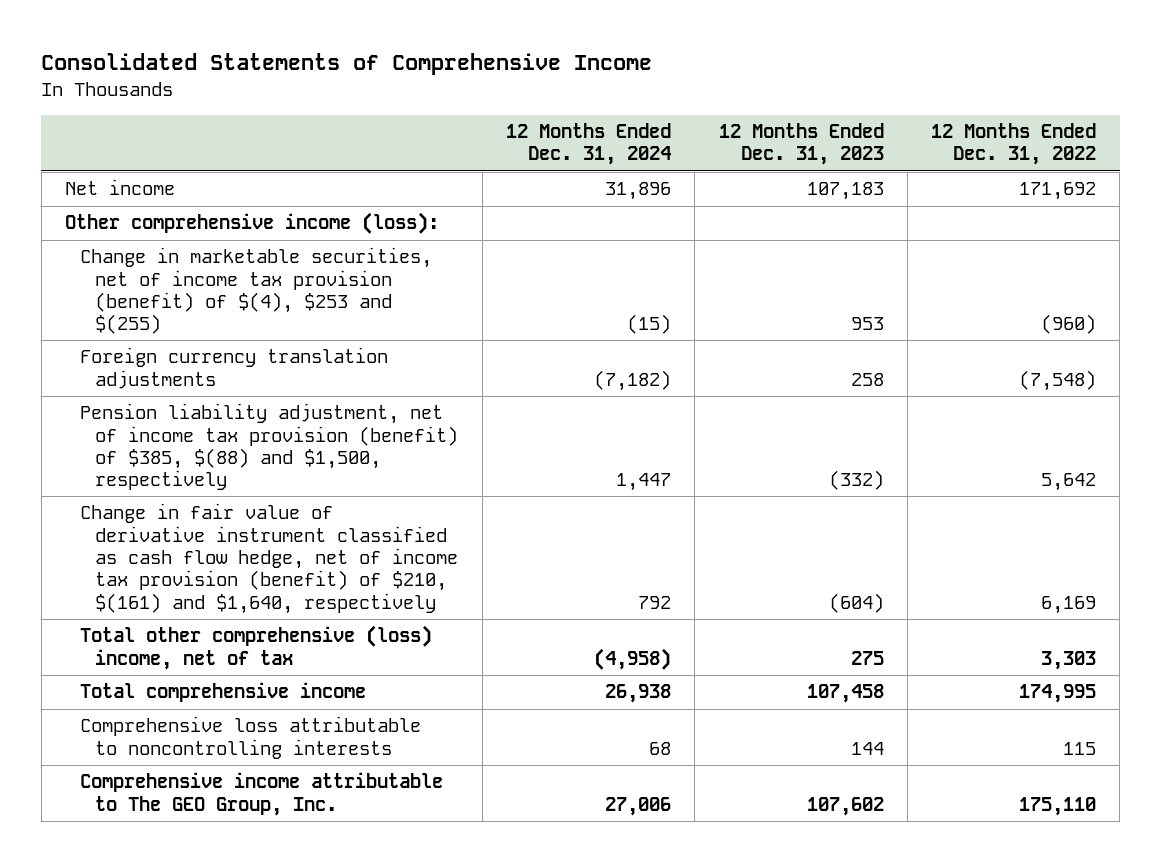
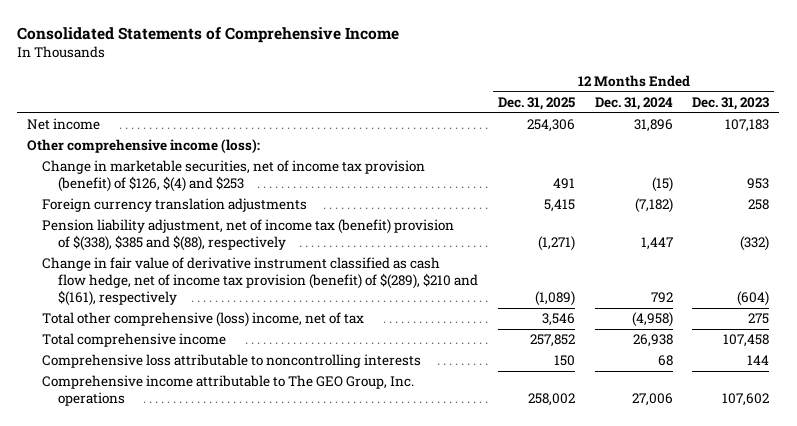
[931,123,1097,166] 12 Months Ended Dec. 31, 2022 -> none
none -> [497,97,575,111] Dec. 31, 2025
[80,247,433,335] Change in marketable securities, net of income tax provision (benefit) of $(4), $253 and $(255) -> [42,160,426,193] Change in marketable securities, net of income tax provision (benefit) of $126, $(4) and $253
[80,403,459,491] Pension liability adjustment, net of income tax provision (benefit) of $385, $(88) and $1,500, respectively -> [42,219,455,252] Pension liability adjustment, net of income tax (benefit) provision of $(338), $385 and $(88), respectively
[80,503,459,614] Change in fair value of derivative instrument classified as cash flow hedge, net of income tax provision (benefit) of $210, $(161) and $1,640, respectively -> [42,257,478,306] Change in fair value of derivative instrument classified as cash flow hedge, net of income tax provision (benefit) of $(289), $210 and $(161), respectively
[80,772,444,816] Comprehensive income attributable to The GEO Group, Inc. -> [42,375,415,407] Comprehensive income attributable to The GEO Group, Inc. operations

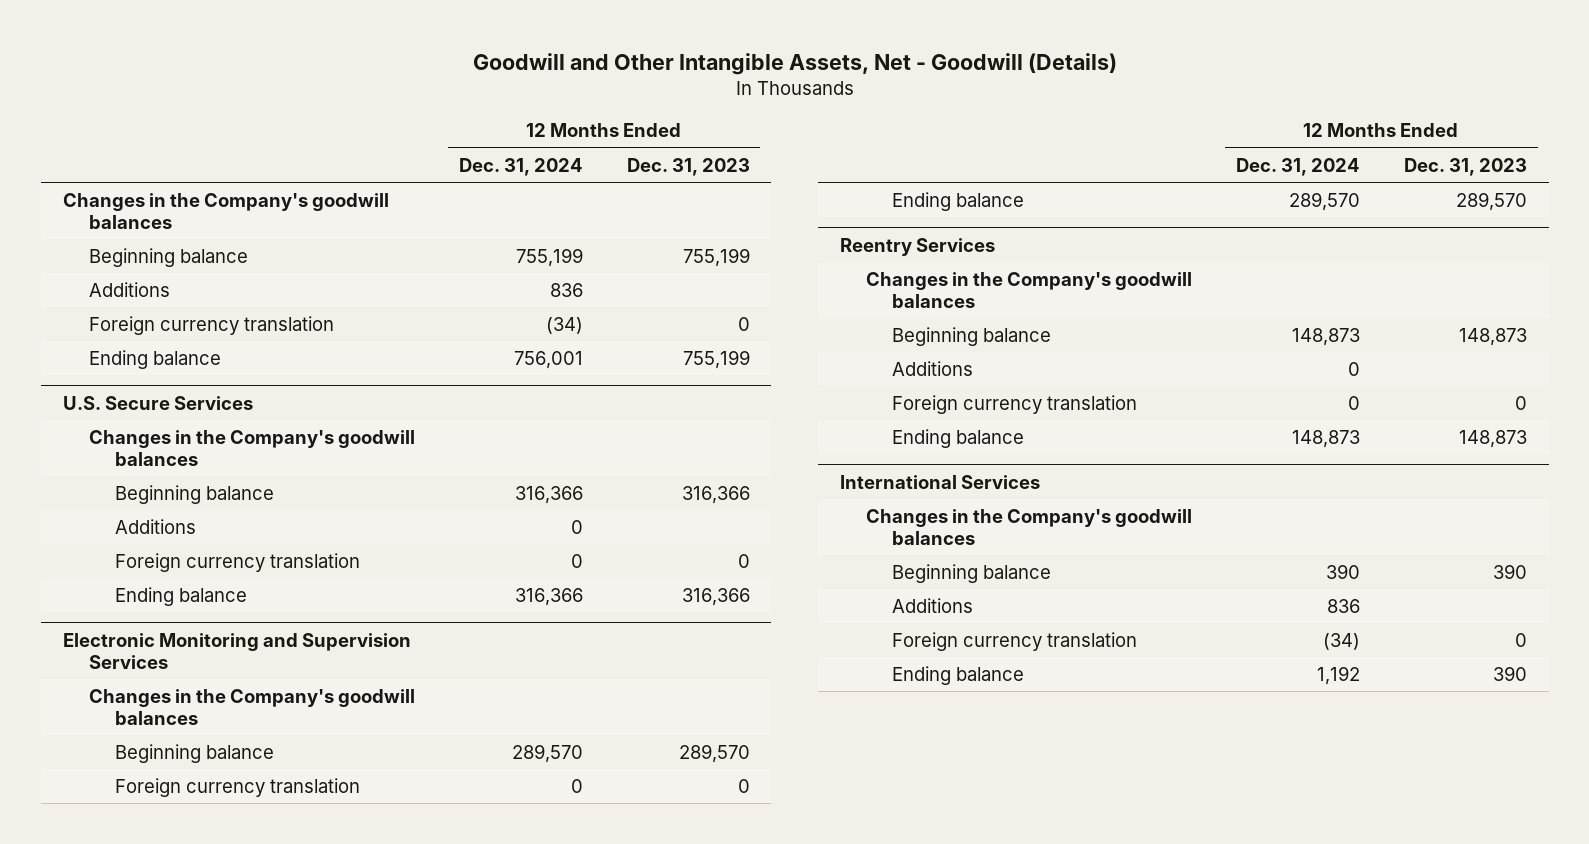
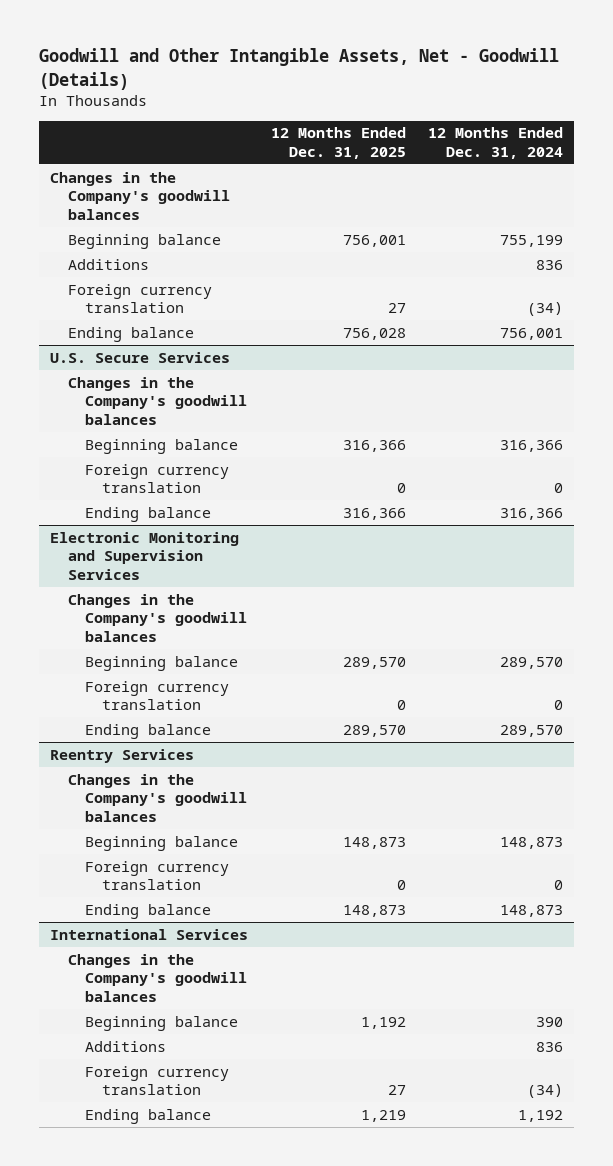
[626,157,750,176] Dec. 31, 2023 -> none
none -> [270,127,406,159] 12 Months Ended Dec. 31, 2025
[115,518,197,534] Additions -> none
[892,360,974,376] Additions -> none

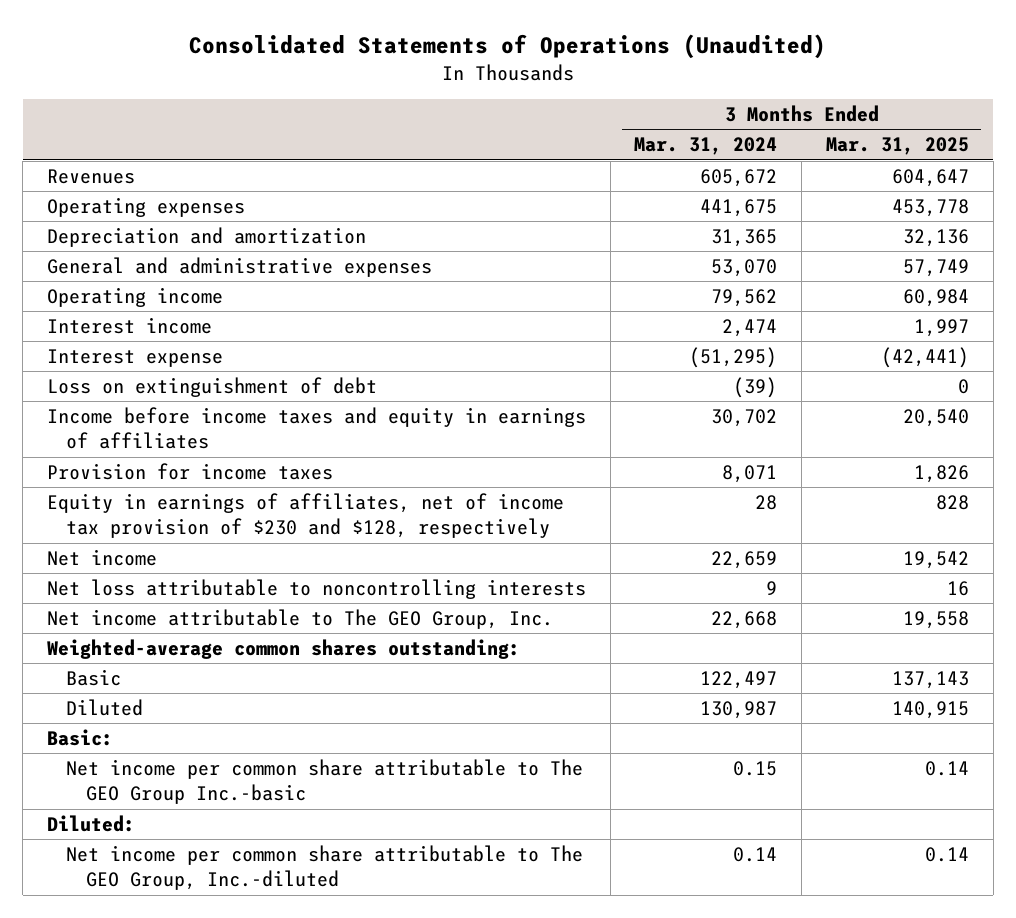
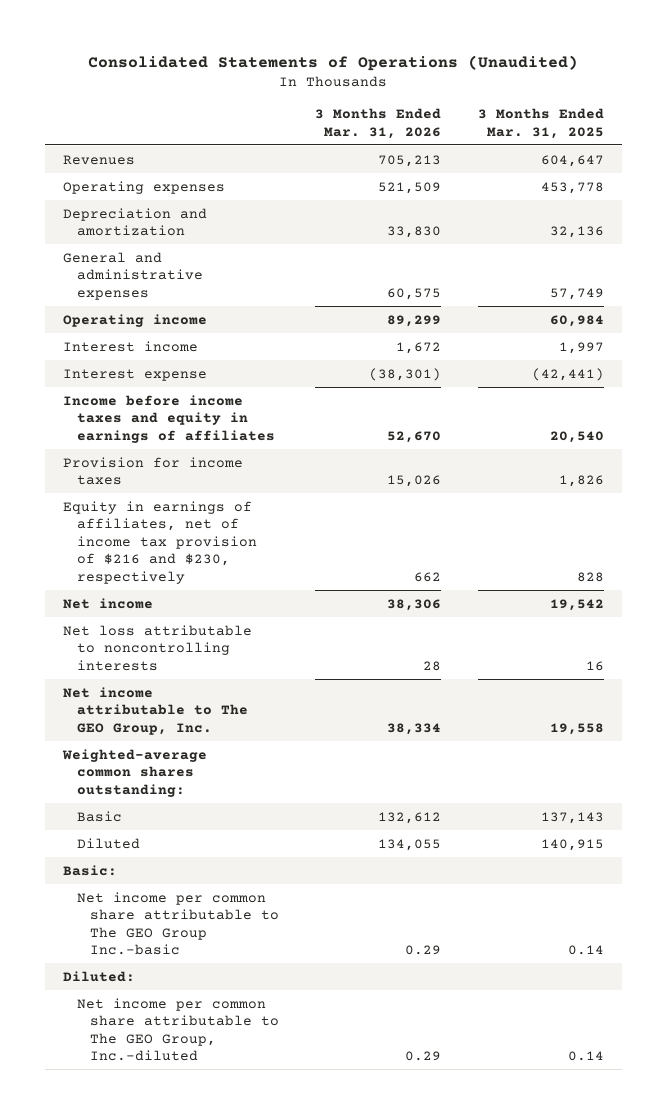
[634,137,778,156] Mar. 31, 2024 -> none
none -> [315,108,442,139] 3 Months Ended Mar. 31, 2026
[46,377,377,398] Loss on extinguishment of debt -> none
[46,493,564,539] Equity in earnings of affiliates, net of income tax provision of $230 and $128, respectively -> [62,500,257,584] Equity in earnings of affiliates, net of income tax provision of $216 and $230, respectively

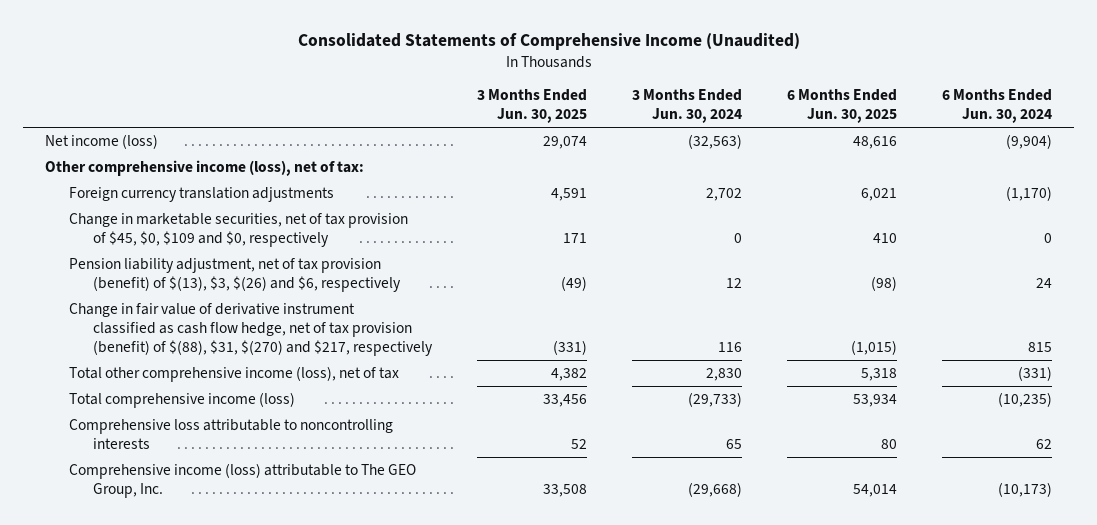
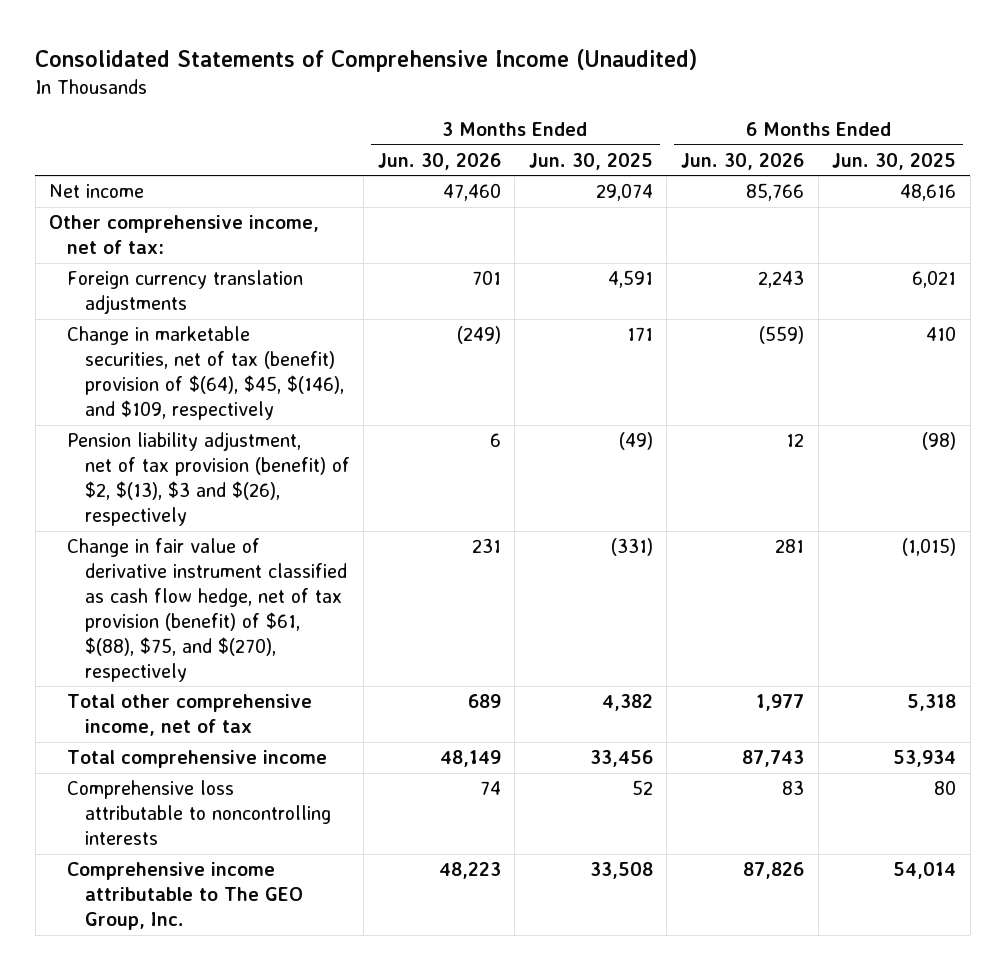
[631,89,742,124] 3 Months Ended Jun. 30, 2024 -> none
[941,89,1052,124] 6 Months Ended Jun. 30, 2024 -> none
none -> [377,152,501,170] Jun. 30, 2026
none -> [681,152,805,170] Jun. 30, 2026
[45,134,159,150] Net income (loss) -> [49,184,145,199] Net income
[45,160,365,177] Other comprehensive income (loss), net of tax: -> [49,215,320,255] Other comprehensive income, net of tax:
[69,213,409,248] Change in marketable securities, net of tax provision of $45, $0, $109 and $0, respectively -> [66,326,344,420] Change in marketable securities, net of tax (benefit) provision of $(64), $45, $(146), and $109, respectively
[69,258,402,293] Pension liability adjustment, net of tax provision (benefit) of $(13), $3, $(26) and $6, respectively -> [66,432,350,526] Pension liability adjustment, net of tax provision (benefit) of $2, $(13), $3 and $(26), respectively
[69,303,434,357] Change in fair value of derivative instrument classified as cash flow hedge, net of tax provision (benefit) of $(88), $31, $(270) and $217, respectively -> [66,538,347,682] Change in fair value of derivative instrument classified as cash flow hedge, net of tax provision (benefit) of $61, $(88), $75, and $(270), respectively
[69,366,400,383] Total other comprehensive income (loss), net of tax -> [66,694,312,737] Total other comprehensive income, net of tax
[69,392,296,409] Total comprehensive income (loss) -> [66,750,327,769] Total comprehensive income
[69,463,417,499] Comprehensive income (loss) attributable to The GEO Group, Inc. -> [66,862,303,931] Comprehensive income attributable to The GEO Group, Inc.

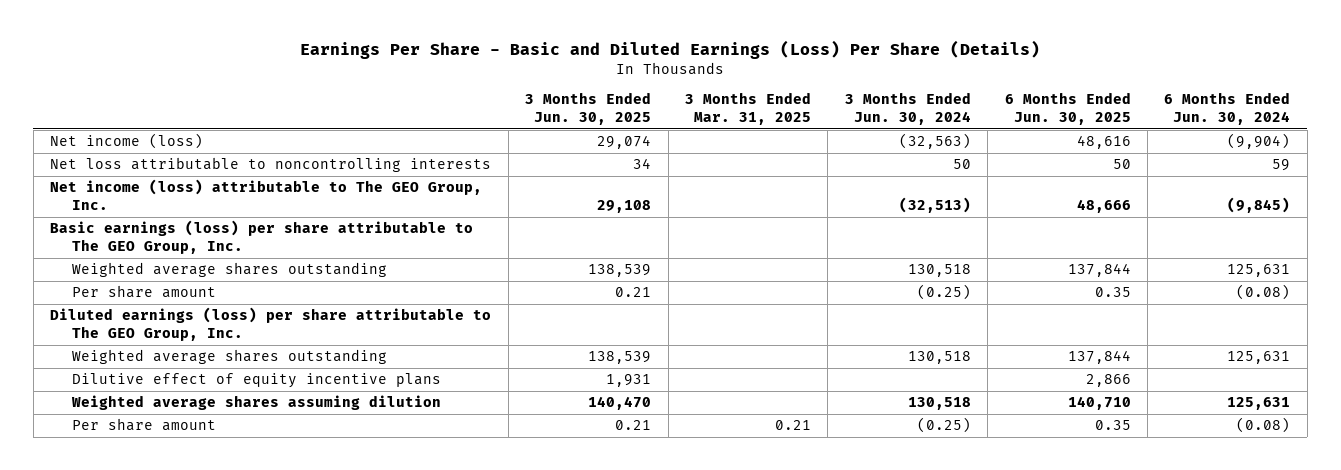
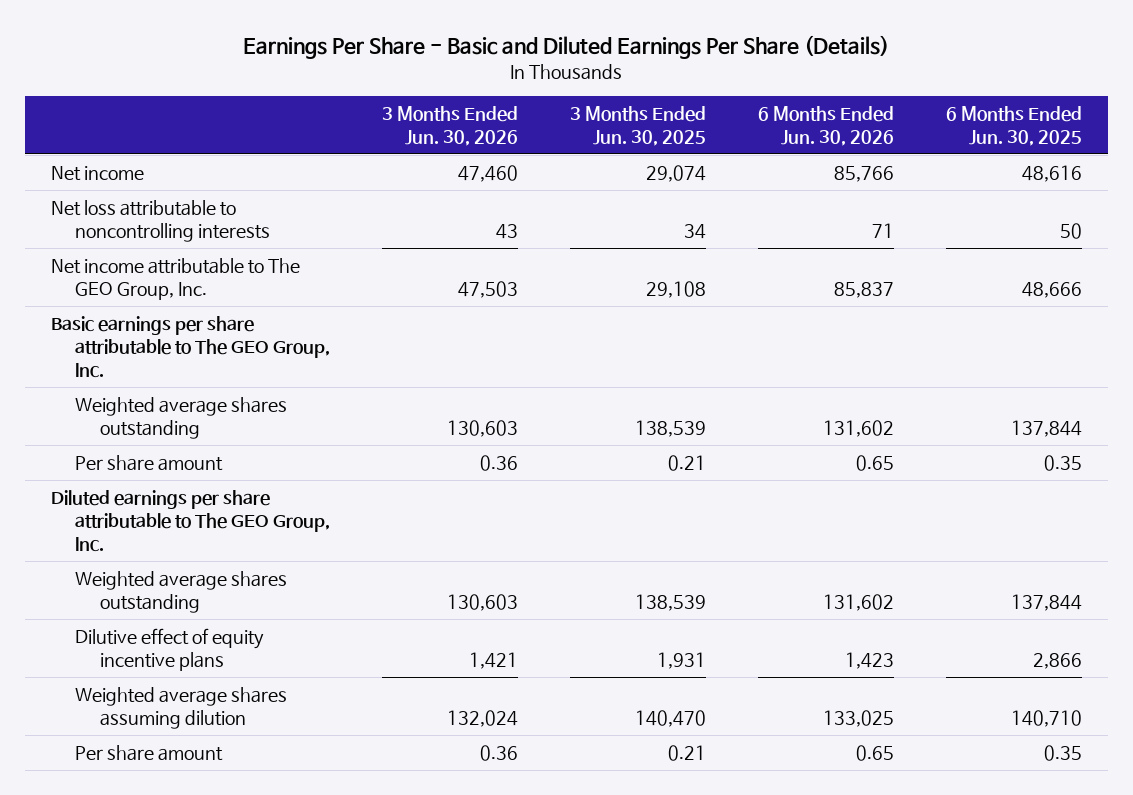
[300,40,1041,60] Earnings Per Share - Basic and Diluted Earnings (Loss) Per Share (Details) -> [243,34,890,59] Earnings Per Share - Basic and Diluted Earnings Per Share (Details)
[684,92,811,125] 3 Months Ended Mar. 31, 2025 -> none
[844,92,971,125] 3 Months Ended Jun. 30, 2024 -> none
[1164,92,1291,125] 6 Months Ended Jun. 30, 2024 -> none
none -> [382,106,519,146] 3 Months Ended Jun. 30, 2026
none -> [758,106,895,146] 6 Months Ended Jun. 30, 2026
[50,133,204,150] Net income (loss) -> [50,166,144,182] Net income
[50,179,483,211] Net income (loss) attributable to The GEO Group, Inc. -> [50,258,300,300] Net income attributable to The GEO Group, Inc.
[50,220,474,255] Basic earnings (loss) per share attributable to The GEO Group, Inc. -> [50,316,331,378] Basic earnings per share attributable to The GEO Group, Inc.
[50,307,492,342] Diluted earnings (loss) per share attributable to The GEO Group, Inc. -> [50,490,331,552] Diluted earnings per share attributable to The GEO Group, Inc.

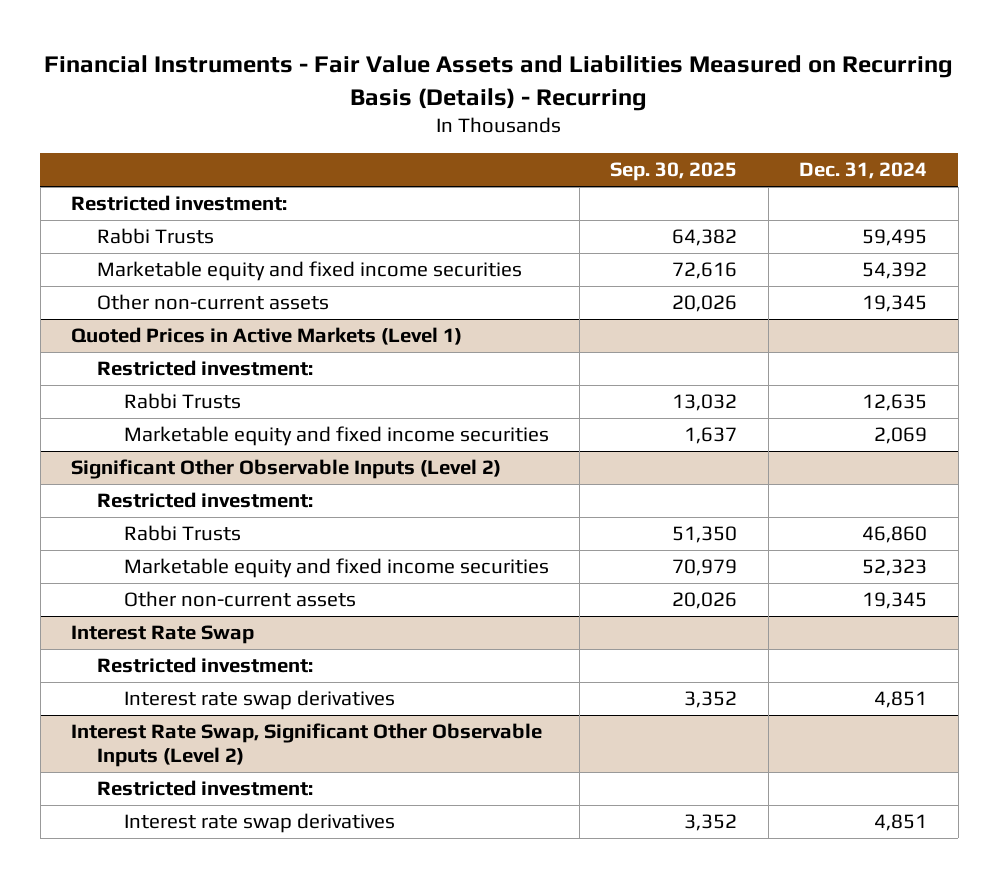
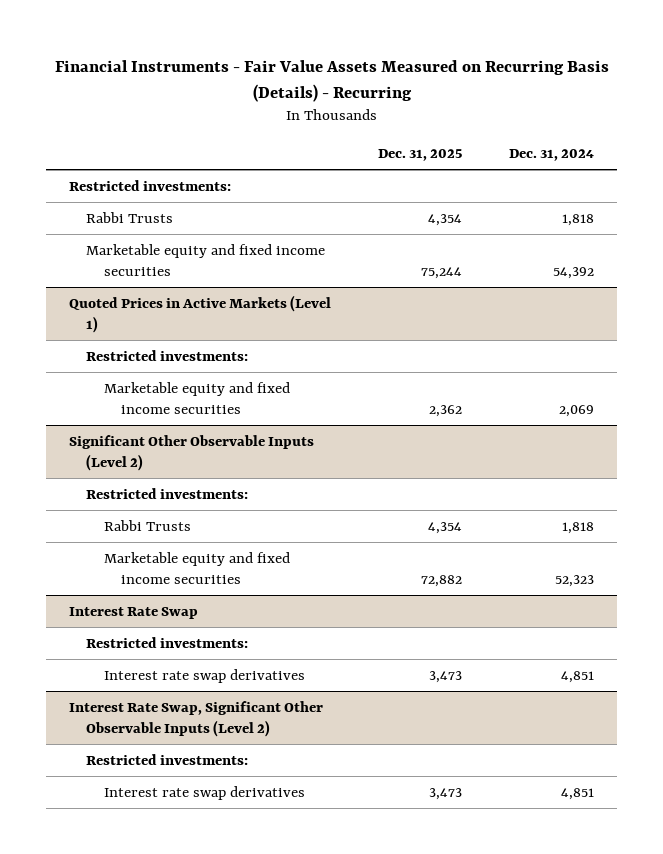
[44,55,954,111] Financial Instruments - Fair Value Assets and Liabilities Measured on Recurring Basis (Details) - Recurring -> [54,59,609,102] Financial Instruments - Fair Value Assets Measured on Recurring Basis (Details) - Recurring
[610,162,738,182] Sep. 30, 2025 -> none
none -> [378,148,463,161] Dec. 31, 2025
[71,195,288,212] Restricted investment: -> [69,179,232,191] Restricted investments:
[862,229,928,247] 59,495 -> [561,213,594,226] 1,818
[97,294,330,311] Other non-current assets -> none
[123,393,241,410] Rabbi Trusts -> none
[97,360,314,377] Restricted investment: -> [86,349,249,361] Restricted investments:
[97,492,314,509] Restricted investment: -> [86,487,249,499] Restricted investments:
[862,526,928,544] 46,860 -> [561,521,594,534] 1,818
[123,591,356,608] Other non-current assets -> none
[97,657,314,674] Restricted investment: -> [86,636,249,648] Restricted investments:
[97,780,314,797] Restricted investment: -> [86,753,249,765] Restricted investments:

